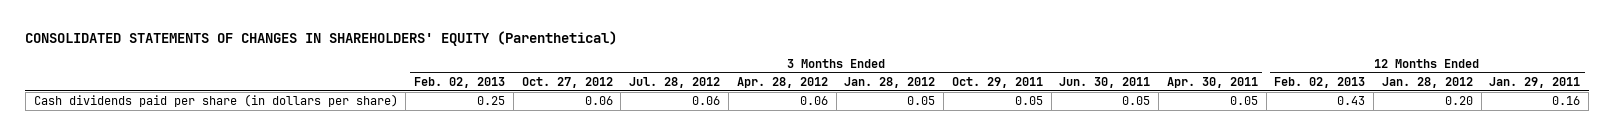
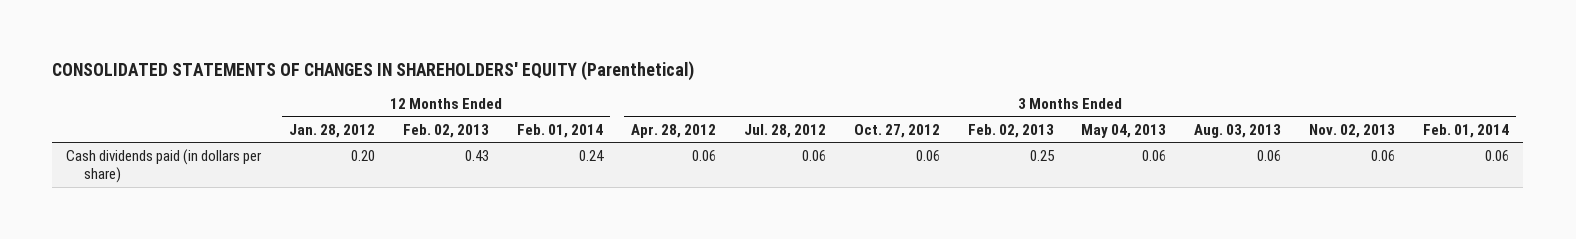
[844,76,936,88] Jan. 28, 2012 -> none
[951,76,1043,88] Oct. 29, 2011 -> none
[1059,76,1151,88] Jun. 30, 2011 -> none
[1166,76,1258,88] Apr. 30, 2011 -> none
[1489,76,1581,88] Jan. 29, 2011 -> none
none -> [517,123,604,138] Feb. 01, 2014
none -> [1081,123,1167,138] May 04, 2013
none -> [1194,123,1282,138] Aug. 03, 2013
none -> [1309,123,1396,138] Nov. 02, 2013
none -> [1423,123,1510,138] Feb. 01, 2014
[33,94,398,108] Cash dividends paid per share (in dollars per share) -> [66,149,263,184] Cash dividends paid (in dollars per share)

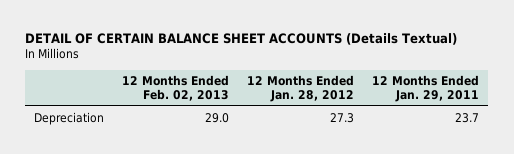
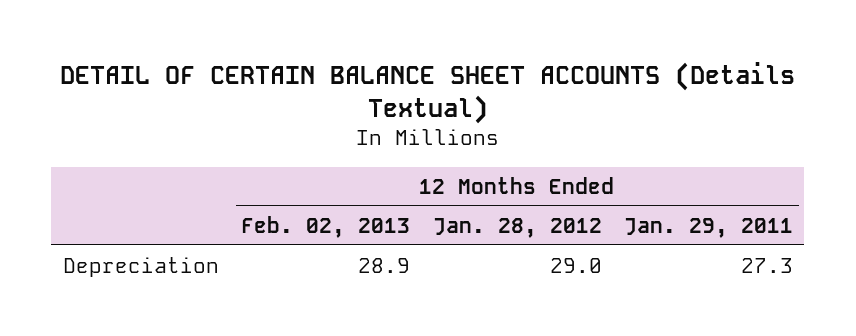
[205,113,230,124] 29.0 -> [358,257,411,273] 28.9
[330,113,355,124] 27.3 -> [549,257,602,273] 29.0
[455,113,480,124] 23.7 -> [741,257,794,273] 27.3

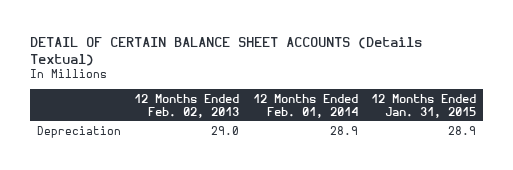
[432,217,602,238] Jan. 28, 2012 -> none
[624,217,794,238] Jan. 29, 2011 -> none
none -> [252,93,358,118] 12 Months Ended Feb. 01, 2014
none -> [371,93,477,118] 12 Months Ended Jan. 31, 2015
[358,257,411,273] 28.9 -> [211,126,240,136] 29.0

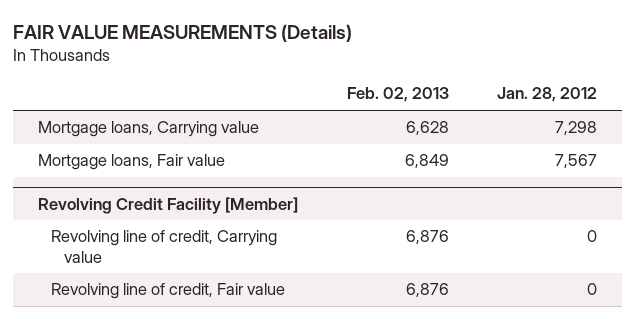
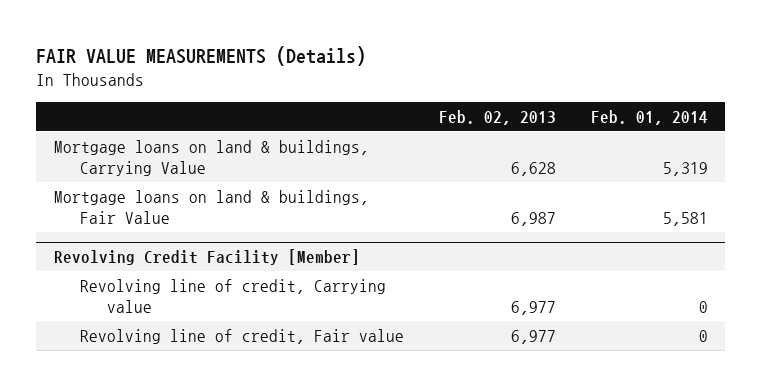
[497,87,598,103] Jan. 28, 2012 -> none
none -> [590,109,708,125] Feb. 01, 2014
[37,121,259,138] Mortgage loans, Carrying value -> [53,139,369,176] Mortgage loans on land & buildings, Carrying Value
[37,154,225,171] Mortgage loans, Fair value -> [53,189,369,224] Mortgage loans on land & buildings, Fair Value
[404,154,449,169] 6,849 -> [510,211,556,226] 6,987
[405,230,449,245] 6,876 -> [510,300,556,315] 6,977
[405,283,449,298] 6,876 -> [510,329,556,344] 6,977

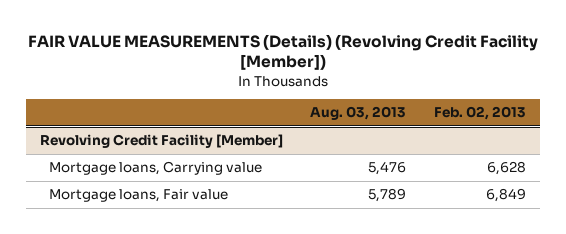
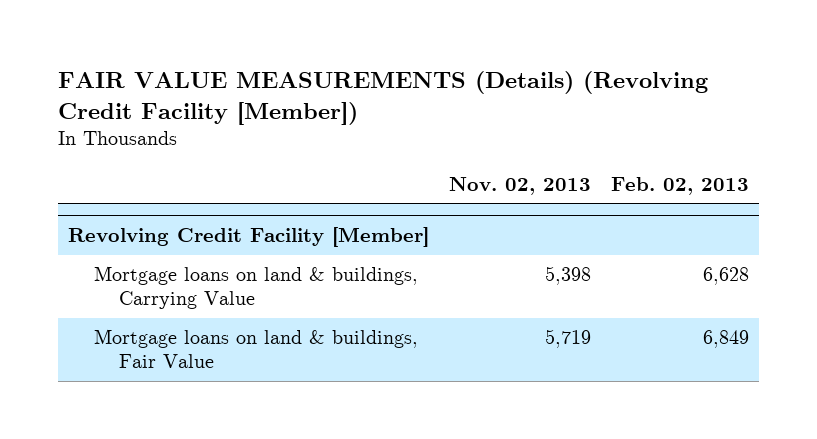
[310,106,407,121] Aug. 03, 2013 -> none
none -> [448,176,591,195] Nov. 02, 2013
[49,161,263,176] Mortgage loans, Carrying value -> [93,266,418,310] Mortgage loans on land & buildings, Carrying Value
[49,189,229,203] Mortgage loans, Fair value -> [93,329,418,369] Mortgage loans on land & buildings, Fair Value

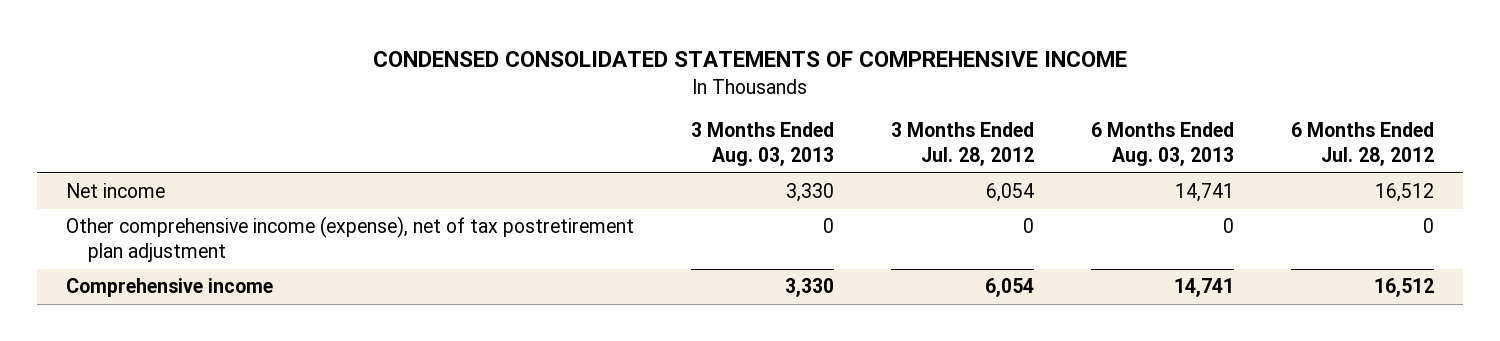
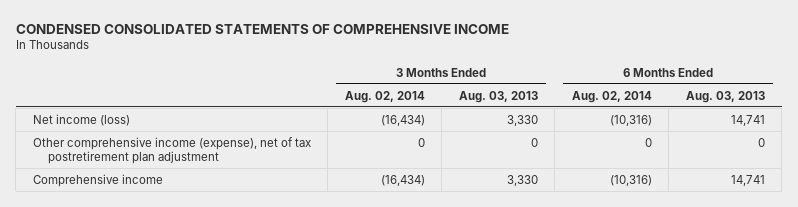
[890,122,1034,167] 3 Months Ended Jul. 28, 2012 -> none
[1291,122,1435,167] 6 Months Ended Jul. 28, 2012 -> none
none -> [344,90,425,103] Aug. 02, 2014
none -> [571,90,652,103] Aug. 02, 2014
[65,183,165,199] Net income -> [32,113,130,126] Net income (loss)

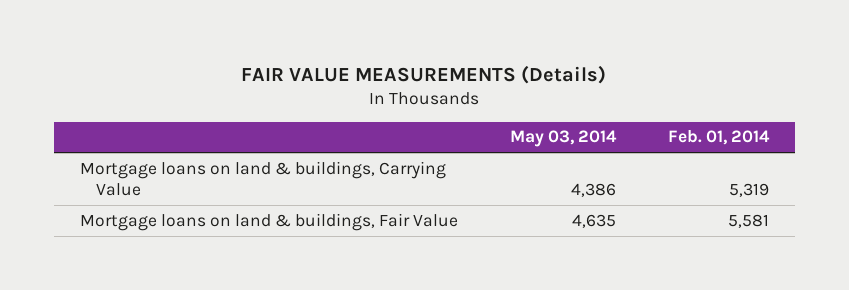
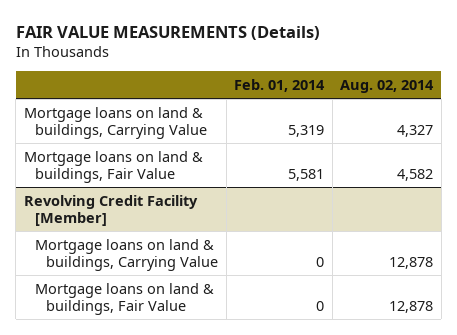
[509,130,617,148] May 03, 2014 -> none
none -> [340,79,435,93] Aug. 02, 2014
none -> [23,194,198,226] Revolving Credit Facility [Member]
none -> [34,238,219,271] Mortgage loans on land & buildings, Carrying Value
none -> [34,282,214,315] Mortgage loans on land & buildings, Fair Value

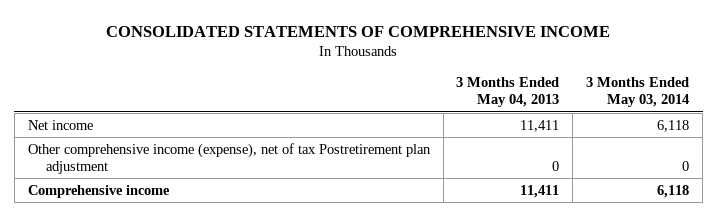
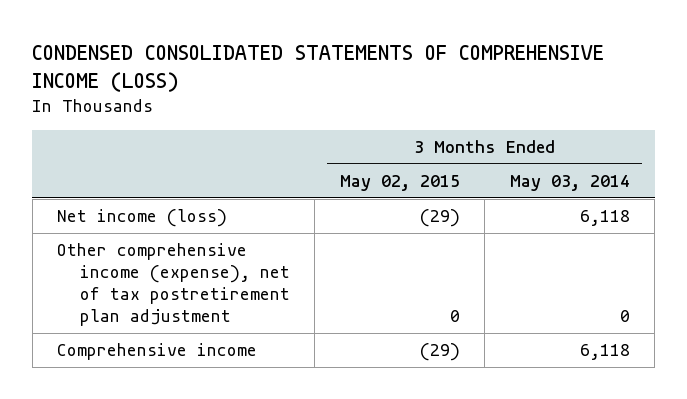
[106,25,611,37] CONSOLIDATED STATEMENTS OF COMPREHENSIVE INCOME -> [32,44,605,92] CONDENSED CONSOLIDATED STATEMENTS OF COMPREHENSIVE INCOME (LOSS)
[456,77,560,108] 3 Months Ended May 04, 2013 -> none
none -> [339,174,460,191] May 02, 2015
[27,119,93,130] Net income -> [57,209,228,228] Net income (loss)
[27,142,431,175] Other comprehensive income (expense), net of tax Postretirement plan adjustment -> [57,243,290,327] Other comprehensive income (expense), net of tax postretirement plan adjustment

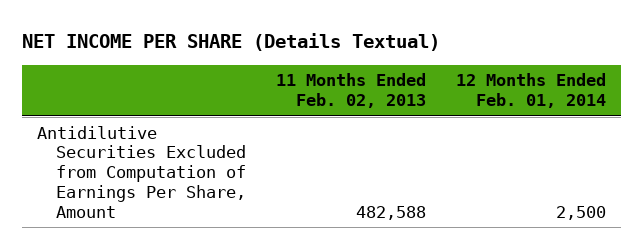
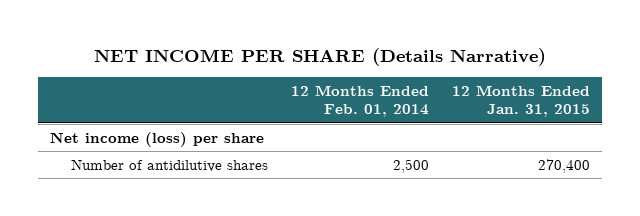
[22,33,441,52] NET INCOME PER SHARE (Details Textual) -> [94,47,547,66] NET INCOME PER SHARE (Details Narrative)
[276,73,427,109] 11 Months Ended Feb. 02, 2013 -> none
none -> [452,85,591,118] 12 Months Ended Jan. 31, 2015
none -> [49,131,264,147] Net income (loss) per share
[37,125,247,218] Antidilutive Securities Excluded from Computation of Earnings Per Share, Amount -> [70,158,268,172] Number of antidilutive shares

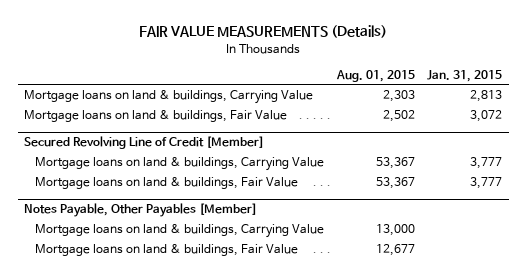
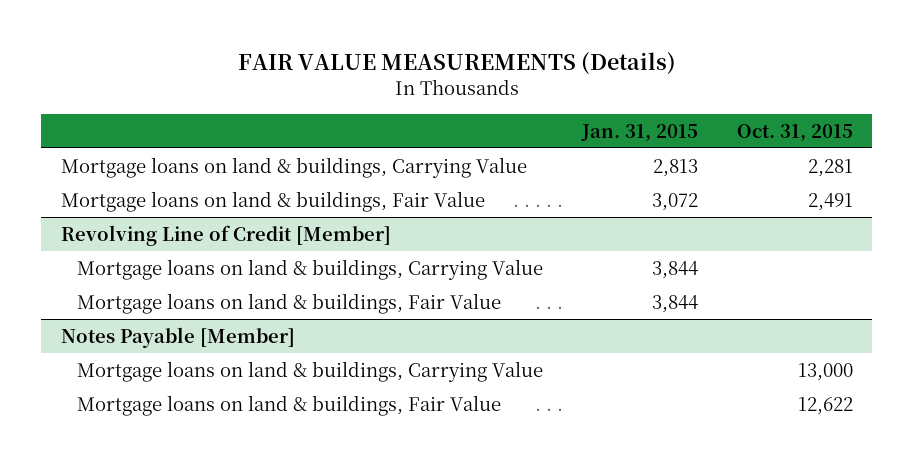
[335,69,415,82] Aug. 01, 2015 -> none
none -> [736,123,853,142] Oct. 31, 2015
[24,136,265,150] Secured Revolving Line of Credit [Member] -> [60,224,391,246] Revolving Line of Credit [Member]
[470,157,503,170] 3,777 -> [652,260,699,279] 3,844
[470,177,503,190] 3,777 -> [652,294,699,313] 3,844
[24,203,258,218] Notes Payable, Other Payables [Member] -> [60,326,295,348] Notes Payable [Member]

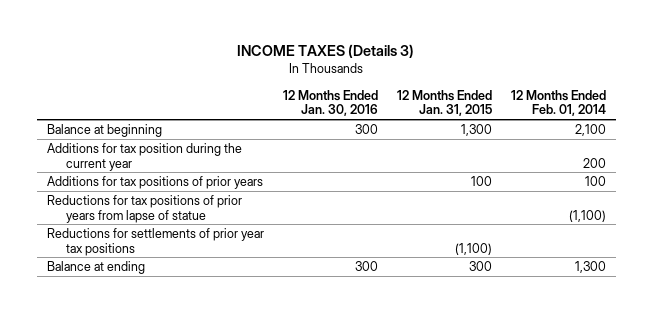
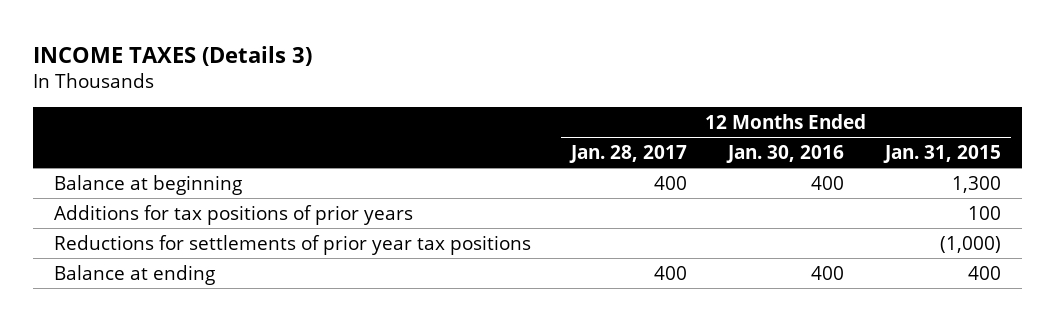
[511,89,607,117] 12 Months Ended Feb. 01, 2014 -> none
none -> [569,145,688,164] Jan. 28, 2017
[46,142,242,171] Additions for tax position during the current year -> none
[354,123,378,134] 300 -> [811,175,845,190] 400
[46,194,242,223] Reductions for tax positions of prior years from lapse of statue -> none
[455,242,493,255] (1,100) -> [940,235,1002,253] (1,000)
[354,260,378,271] 300 -> [811,265,845,280] 400
[469,260,493,271] 300 -> [968,265,1002,280] 400

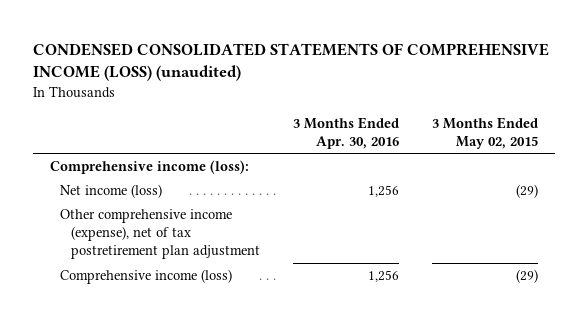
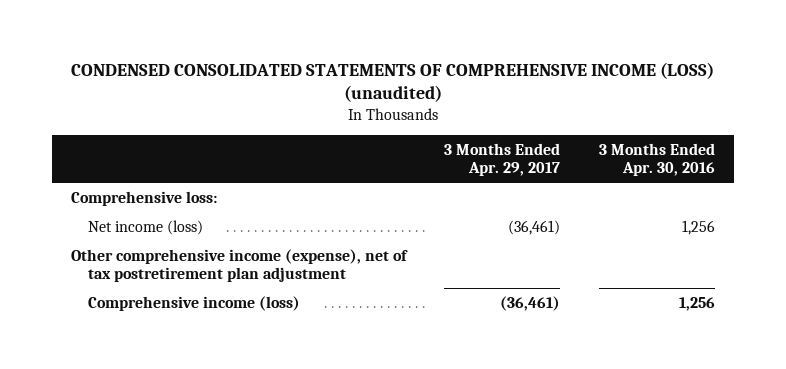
[432,116,539,149] 3 Months Ended May 02, 2015 -> none
none -> [444,142,561,177] 3 Months Ended Apr. 29, 2017
[49,159,249,174] Comprehensive income (loss): -> [71,190,218,206] Comprehensive loss:

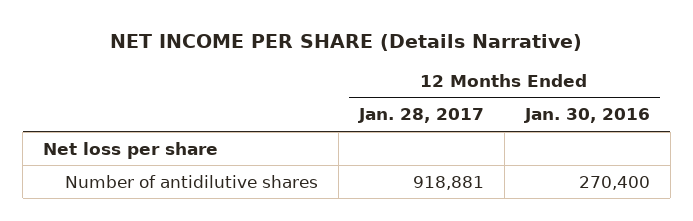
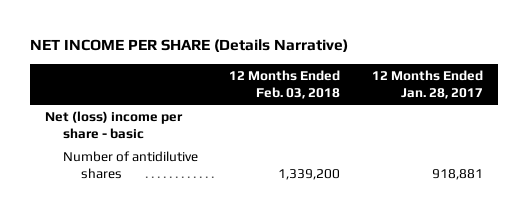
[523,108,650,124] Jan. 30, 2016 -> none
none -> [229,69,341,99] 12 Months Ended Feb. 03, 2018
[42,141,218,159] Net loss per share -> [45,110,184,139] Net (loss) income per share - basic

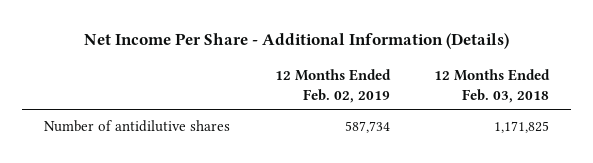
[29,39,348,53] NET INCOME PER SHARE (Details Narrative) -> [83,33,509,50] Net Income Per Share - Additional Information (Details)
[371,69,483,99] 12 Months Ended Jan. 28, 2017 -> none
none -> [274,69,391,103] 12 Months Ended Feb. 02, 2019
[45,110,184,139] Net (loss) income per share - basic -> none
[278,168,341,180] 1,339,200 -> [493,120,549,133] 1,171,825

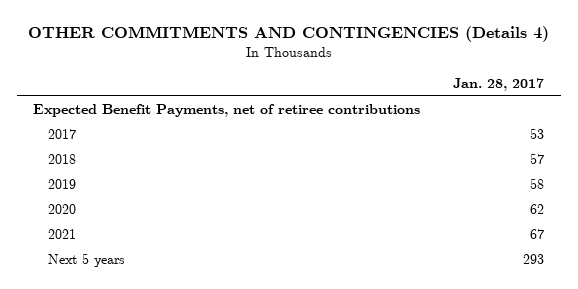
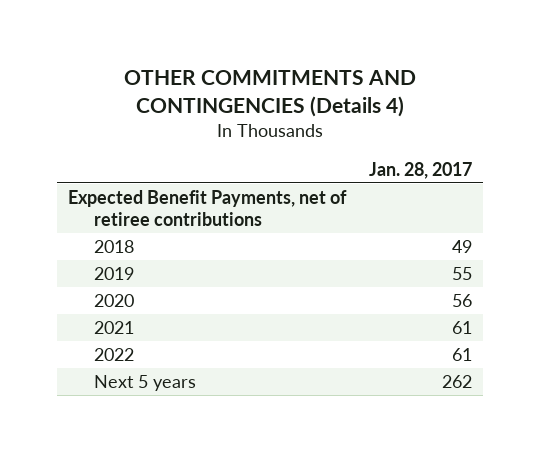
[47,129,76,140] 2017 -> none
[530,153,545,165] 57 -> [451,240,472,254] 49
[530,178,545,190] 58 -> [451,267,472,281] 55
[530,204,545,215] 62 -> [451,294,472,308] 56
[530,229,545,240] 67 -> [451,321,472,335] 61
none -> [93,348,134,362] 2022
[523,254,545,265] 293 -> [441,375,472,389] 262

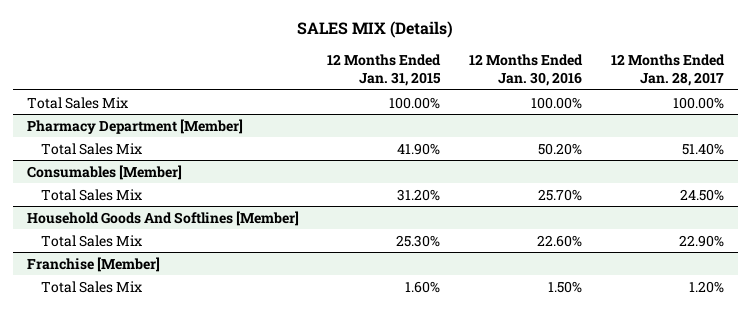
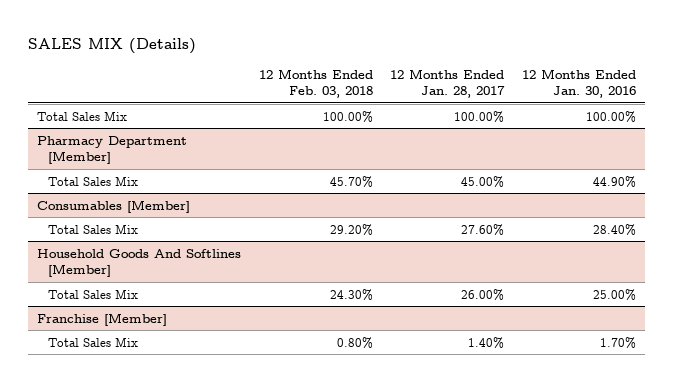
[327,54,442,87] 12 Months Ended Jan. 31, 2015 -> none
none -> [258,68,373,99] 12 Months Ended Feb. 03, 2018
[538,142,583,155] 50.20% -> [592,175,636,188] 44.90%
[681,142,724,155] 51.40% -> [461,175,505,188] 45.00%
[538,188,583,201] 25.70% -> [592,223,636,236] 28.40%
[679,188,724,201] 24.50% -> [461,223,505,236] 27.60%
[537,234,583,247] 22.60% -> [592,288,636,301] 25.00%
[678,234,724,247] 22.90% -> [461,288,505,301] 26.00%
[548,280,583,293] 1.50% -> [599,336,636,349] 1.70%
[688,280,724,293] 1.20% -> [468,336,505,349] 1.40%

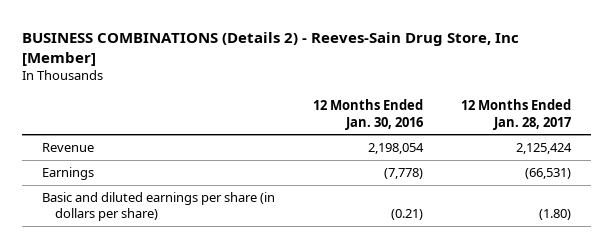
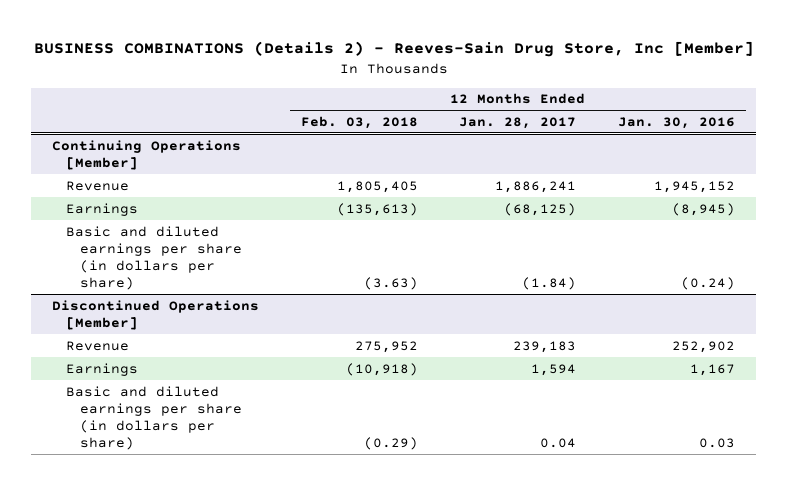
none -> [300,115,418,129] Feb. 03, 2018
none -> [51,139,241,170] Continuing Operations [Member]
[367,143,424,155] 2,198,054 -> [654,180,736,193] 1,945,152
[516,143,573,155] 2,125,424 -> [495,180,577,193] 1,886,241
[383,168,423,180] (7,778) -> [672,202,736,216] (8,945)
[525,168,572,180] (66,531) -> [504,202,577,216] (68,125)
[390,209,423,221] (0.21) -> [681,276,736,290] (0.24)
[539,209,572,221] (1.80) -> [522,276,577,290] (1.84)
none -> [51,299,259,330] Discontinued Operations [Member]
none -> [65,340,129,351] Revenue
none -> [65,362,138,376] Earnings
none -> [65,385,242,450] Basic and diluted earnings per share (in dollars per share)

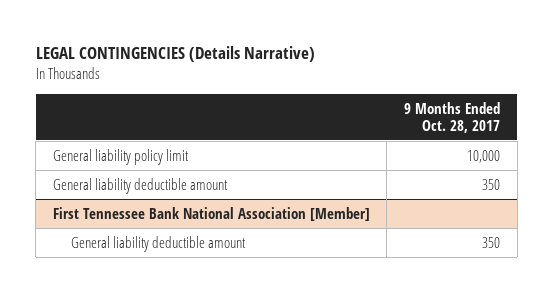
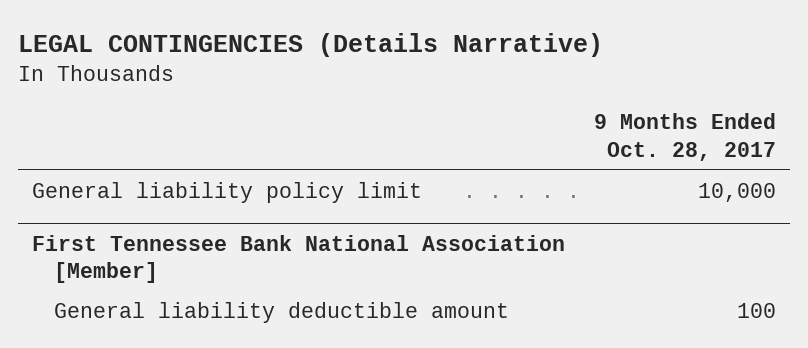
[52,177,228,194] General liability deductible amount -> none
[482,236,501,248] 350 -> [737,302,777,318] 100

